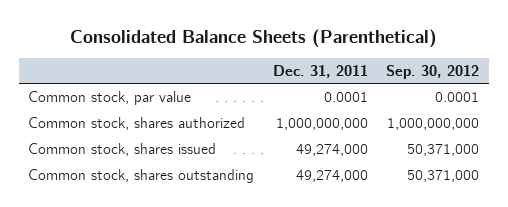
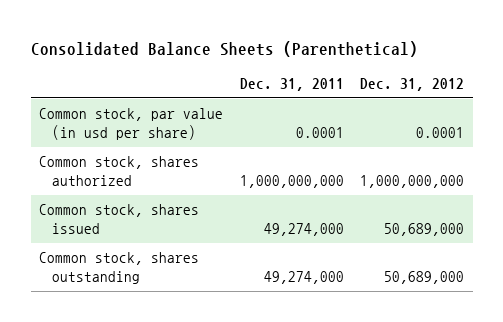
[386,64,480,79] Sep. 30, 2012 -> none
none -> [360,77,465,91] Dec. 31, 2012
[28,91,192,106] Common stock, par value -> [39,108,224,141] Common stock, par value (in usd per share)

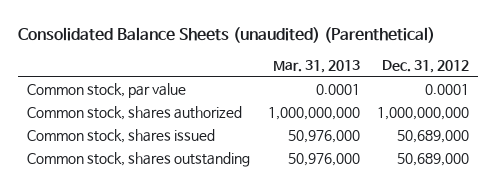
[30,40,418,57] Consolidated Balance Sheets (Parenthetical) -> [18,26,436,43] Consolidated Balance Sheets (unaudited) (Parenthetical)
[239,77,344,91] Dec. 31, 2011 -> none
none -> [272,60,360,74] Mar. 31, 2013
[39,108,224,141] Common stock, par value (in usd per share) -> [26,83,186,99] Common stock, par value

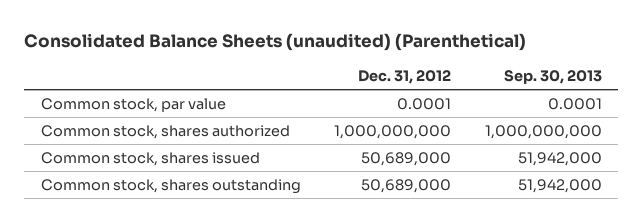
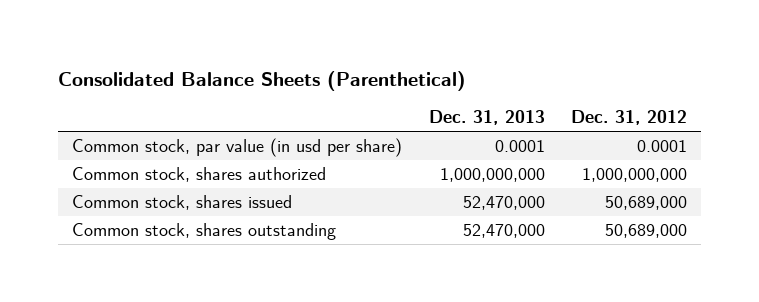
[24,33,527,52] Consolidated Balance Sheets (unaudited) (Parenthetical) -> [58,70,467,91] Consolidated Balance Sheets (Parenthetical)
[503,69,602,84] Sep. 30, 2013 -> none
none -> [428,110,545,126] Dec. 31, 2013
[41,98,227,113] Common stock, par value -> [71,138,402,158] Common stock, par value (in usd per share)

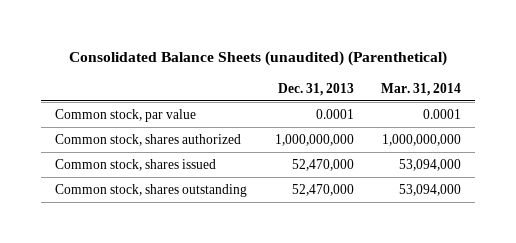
[58,70,467,91] Consolidated Balance Sheets (Parenthetical) -> [69,51,448,67] Consolidated Balance Sheets (unaudited) (Parenthetical)
[571,110,688,126] Dec. 31, 2012 -> none
none -> [381,82,462,96] Mar. 31, 2014
[71,138,402,158] Common stock, par value (in usd per share) -> [54,108,196,122] Common stock, par value

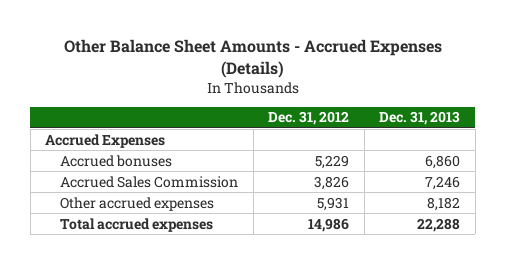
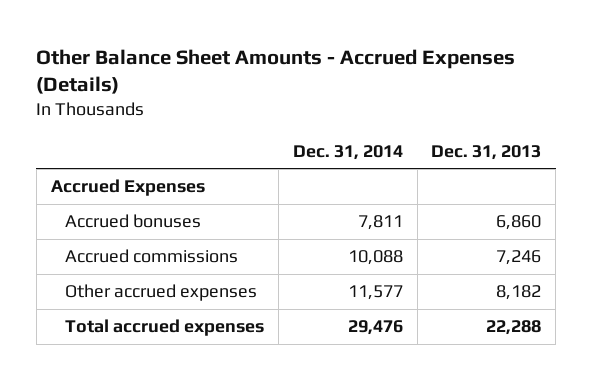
[268,111,350,126] Dec. 31, 2012 -> none
none -> [292,144,403,160] Dec. 31, 2014
[60,175,239,188] Accrued Sales Commission -> [65,249,239,264] Accrued commissions

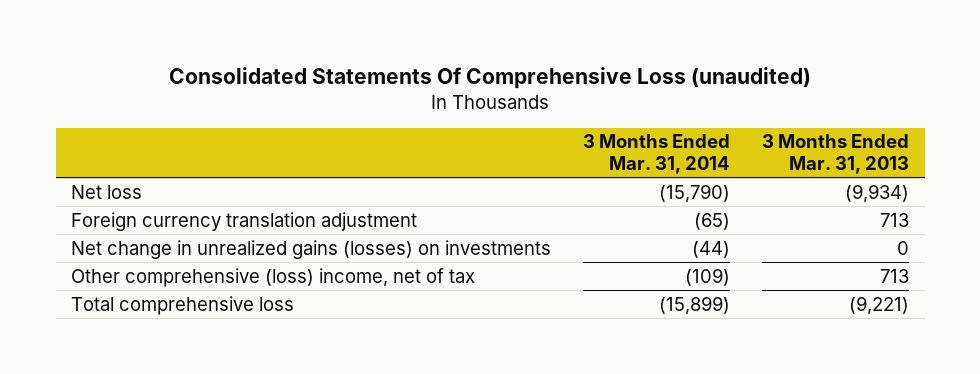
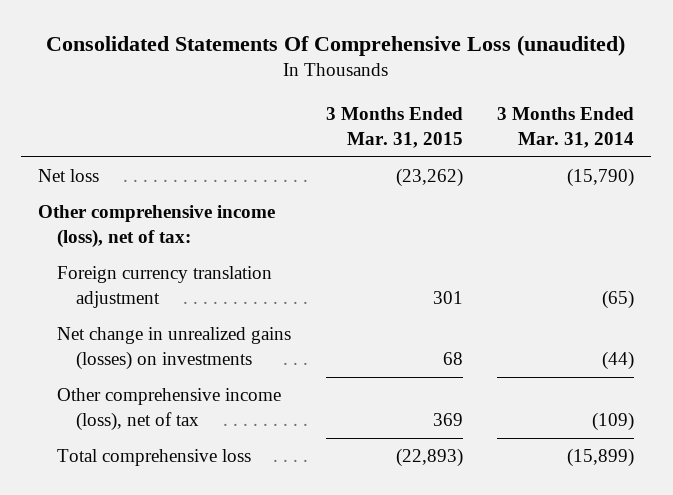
[761,134,909,175] 3 Months Ended Mar. 31, 2013 -> none
none -> [325,106,463,148] 3 Months Ended Mar. 31, 2015
none -> [38,205,276,249] Other comprehensive income (loss), net of tax:
[71,267,476,287] Other comprehensive (loss) income, net of tax -> [56,388,281,432] Other comprehensive income (loss), net of tax

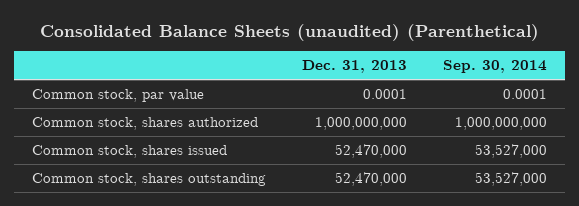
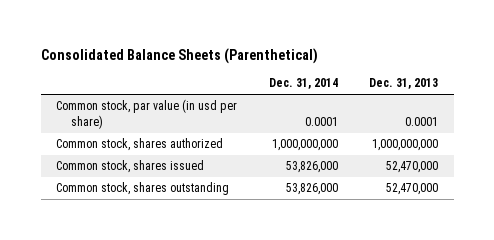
[39,23,539,41] Consolidated Balance Sheets (unaudited) (Parenthetical) -> [40,47,318,64] Consolidated Balance Sheets (Parenthetical)
[442,60,547,74] Sep. 30, 2014 -> none
none -> [268,78,338,90] Dec. 31, 2014
[32,88,205,102] Common stock, par value -> [56,99,238,130] Common stock, par value (in usd per share)

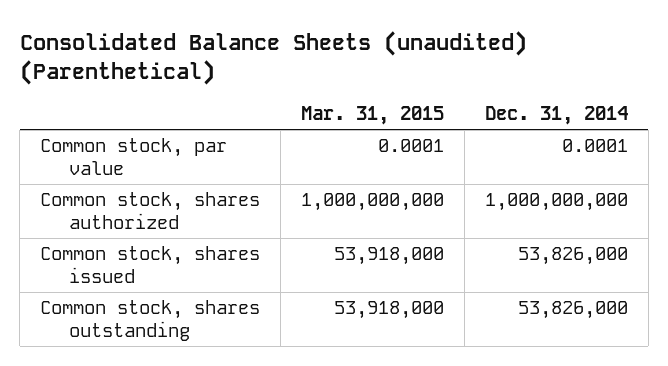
[40,47,318,64] Consolidated Balance Sheets (Parenthetical) -> [19,30,527,86] Consolidated Balance Sheets (unaudited) (Parenthetical)
[368,78,438,90] Dec. 31, 2013 -> none
none -> [301,106,445,126] Mar. 31, 2015
[56,99,238,130] Common stock, par value (in usd per share) -> [40,138,228,176] Common stock, par value

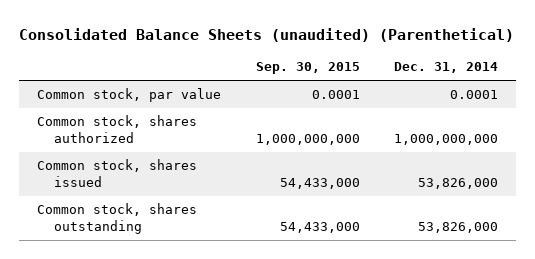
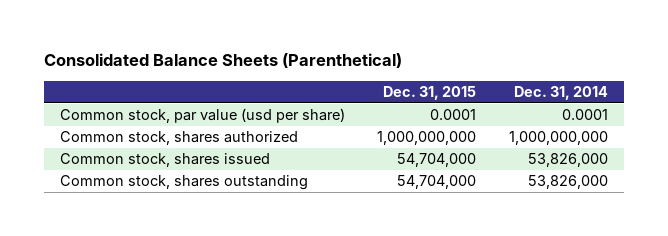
[19,27,515,42] Consolidated Balance Sheets (unaudited) (Parenthetical) -> [43,53,402,69] Consolidated Balance Sheets (Parenthetical)
[255,62,360,75] Sep. 30, 2015 -> none
none -> [383,86,477,101] Dec. 31, 2015
[36,88,221,103] Common stock, par value -> [59,108,345,124] Common stock, par value (usd per share)

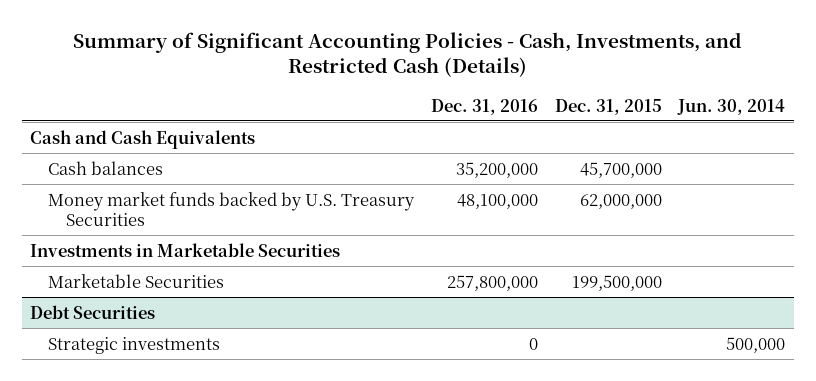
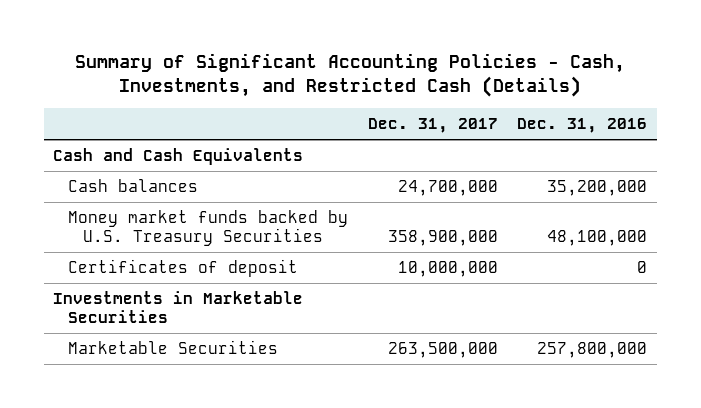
[554,98,662,115] Dec. 31, 2015 -> none
[677,98,786,115] Jun. 30, 2014 -> none
none -> [367,118,498,134] Dec. 31, 2017
none -> [68,258,299,277] Certificates of deposit
[30,304,156,319] Debt Securities -> none
[47,336,220,354] Strategic investments -> none

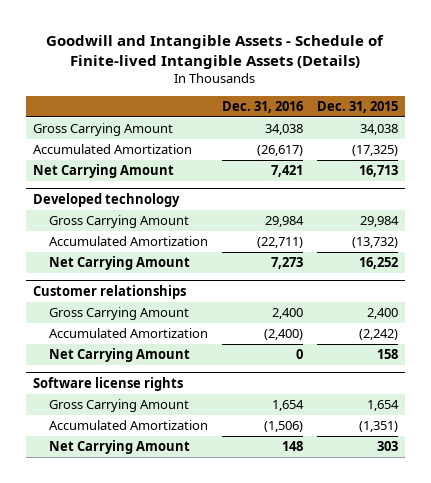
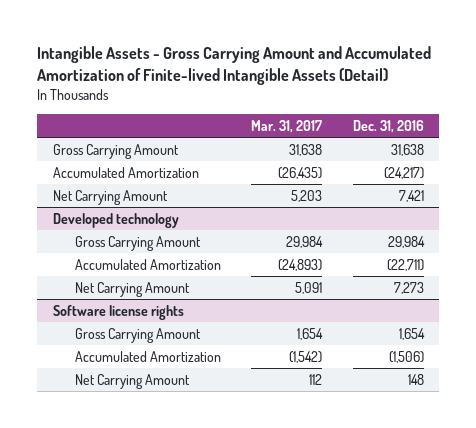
[46,34,385,69] Goodwill and Intangible Assets - Schedule of Finite-lived Intangible Assets (Details) -> [37,46,432,86] Intangible Assets - Gross Carrying Amount and Accumulated Amortization of Finite-lived Intangible Assets (Detail)
[317,100,399,113] Dec. 31, 2015 -> none
none -> [251,119,323,133] Mar. 31, 2017
[264,124,303,136] 34,038 -> [390,143,424,156] 31,638
[256,145,303,157] (26,617) -> [383,166,424,179] (24,217)
[32,284,186,299] Customer relationships -> none
[48,307,189,321] Gross Carrying Amount -> none
[48,328,208,339] Accumulated Amortization -> none
[48,348,190,363] Net Carrying Amount -> none

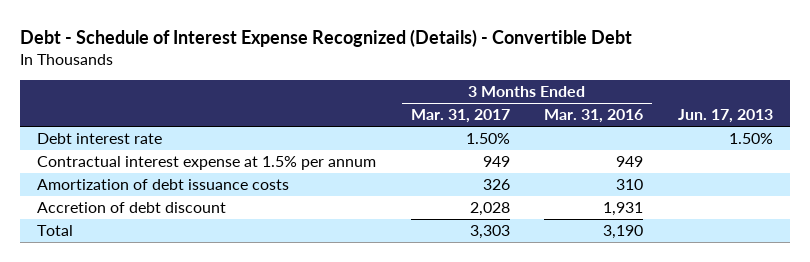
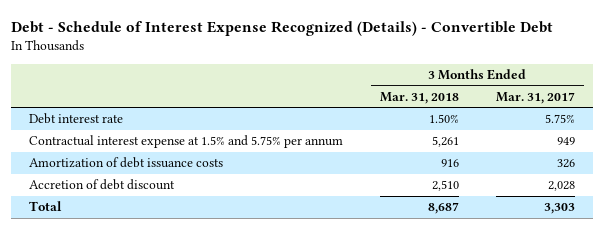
[544,109,644,124] Mar. 31, 2016 -> none
[678,109,774,124] Jun. 17, 2013 -> none
none -> [379,91,459,104] Mar. 31, 2018
[465,133,510,145] 1.50% -> [544,114,575,124] 5.75%
[37,156,377,171] Contractual interest expense at 1.5% per annum -> [29,135,344,149] Contractual interest expense at 1.5% and 5.75% per annum

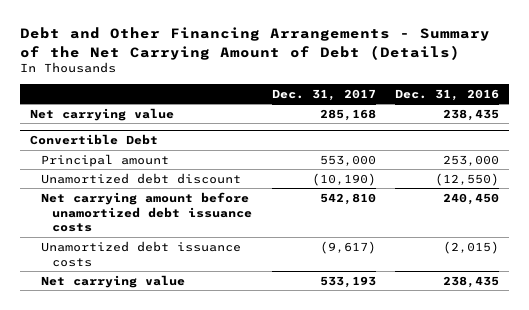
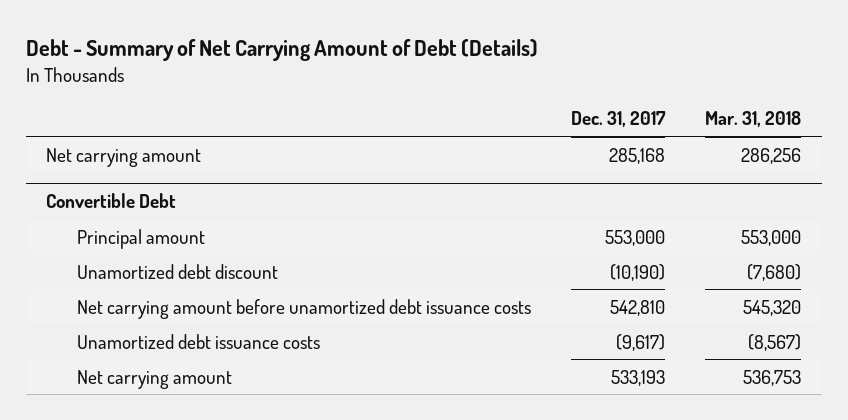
[20,27,491,60] Debt and Other Financing Arrangements - Summary of the Net Carrying Amount of Debt (Details) -> [26,38,539,61] Debt - Summary of Net Carrying Amount of Debt (Details)
[395,88,500,101] Dec. 31, 2016 -> none
none -> [705,111,802,128] Mar. 31, 2018
[30,107,175,121] Net carrying value -> [46,147,202,167] Net carrying amount
[40,274,185,288] Net carrying value -> [76,369,232,389] Net carrying amount

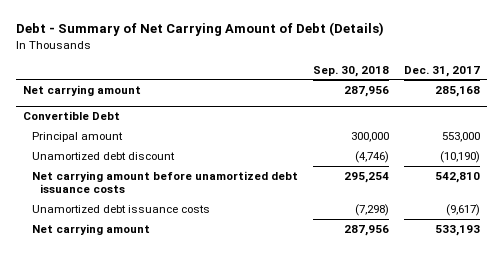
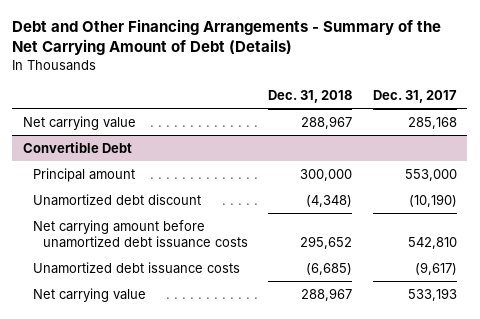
[15,22,384,37] Debt - Summary of Net Carrying Amount of Debt (Details) -> [12,19,442,56] Debt and Other Financing Arrangements - Summary of the Net Carrying Amount of Debt (Details)
[312,65,389,77] Sep. 30, 2018 -> none
none -> [268,90,353,104] Dec. 31, 2018
[23,84,142,96] Net carrying amount -> [22,115,136,130] Net carrying value
[31,223,150,235] Net carrying amount -> [32,287,146,302] Net carrying value

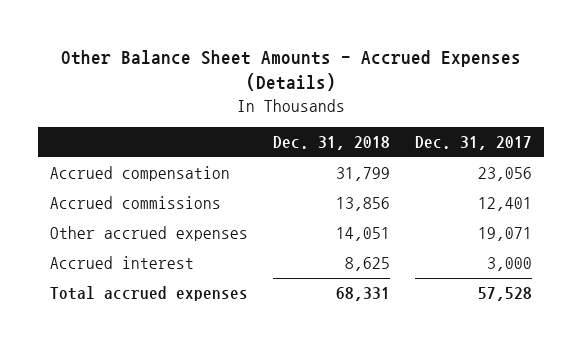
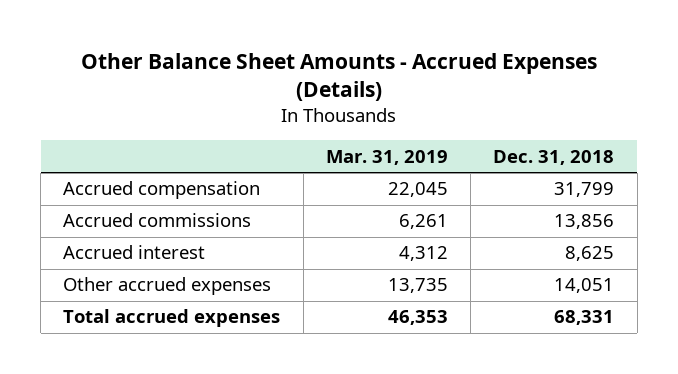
[414,136,532,151] Dec. 31, 2017 -> none
none -> [325,149,448,165] Mar. 31, 2019
[50,226,249,242] Other accrued expenses -> [63,277,272,296] Other accrued expenses

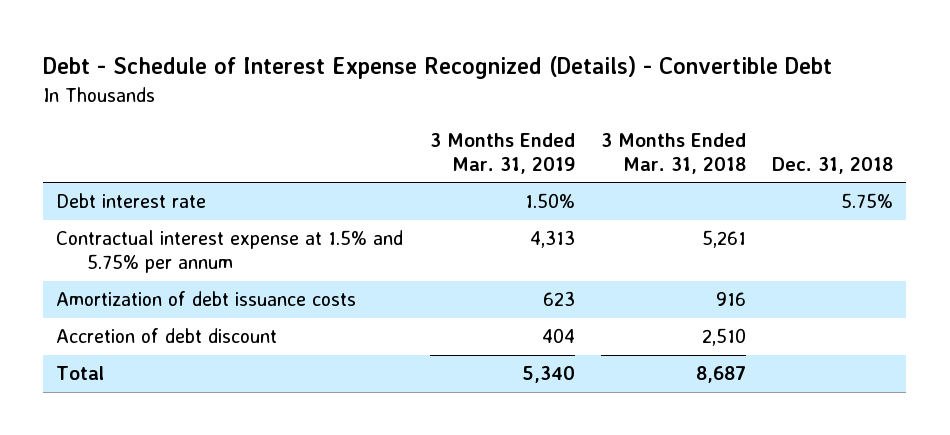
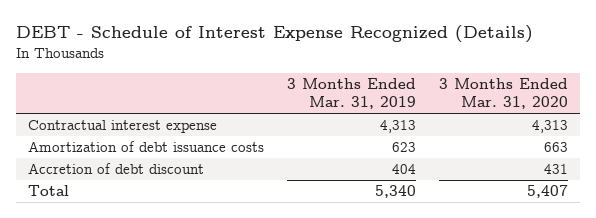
[43,56,833,80] Debt - Schedule of Interest Expense Recognized (Details) - Convertible Debt -> [15,25,533,44] DEBT - Schedule of Interest Expense Recognized (Details)
[600,132,746,174] 3 Months Ended Mar. 31, 2018 -> none
[772,156,894,174] Dec. 31, 2018 -> none
none -> [439,77,569,109] 3 Months Ended Mar. 31, 2020
[56,193,207,209] Debt interest rate -> none
[56,230,404,274] Contractual interest expense at 1.5% and 5.75% per annum -> [27,120,217,134] Contractual interest expense

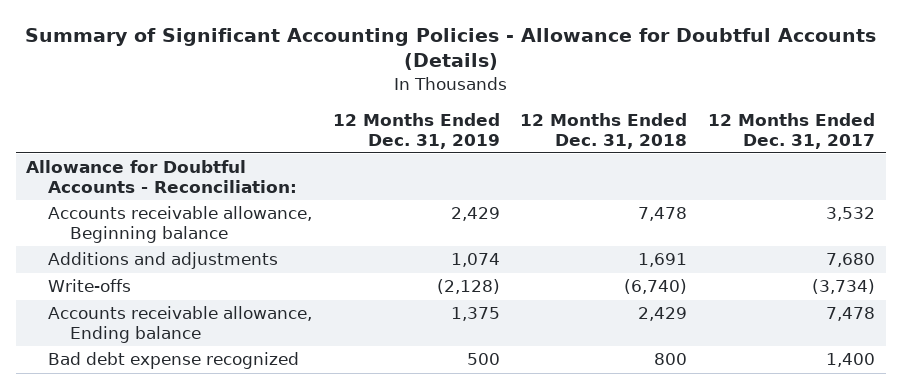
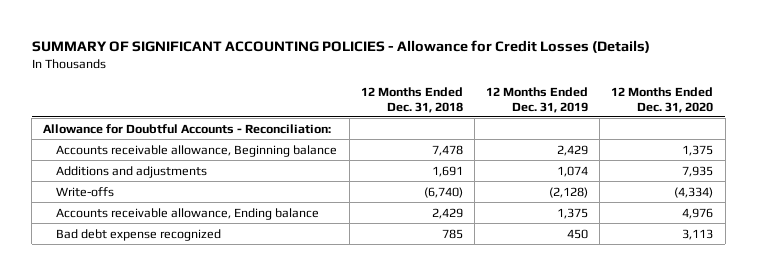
[24,27,876,71] Summary of Significant Accounting Policies - Allowance for Doubtful Accounts (Details) -> [31,40,650,54] SUMMARY OF SIGNIFICANT ACCOUNTING POLICIES - Allowance for Credit Losses (Details)
[708,113,876,149] 12 Months Ended Dec. 31, 2017 -> none
none -> [611,86,714,113] 12 Months Ended Dec. 31, 2020
[466,353,500,366] 500 -> [567,228,589,239] 450
[654,353,688,366] 800 -> [441,228,463,239] 785

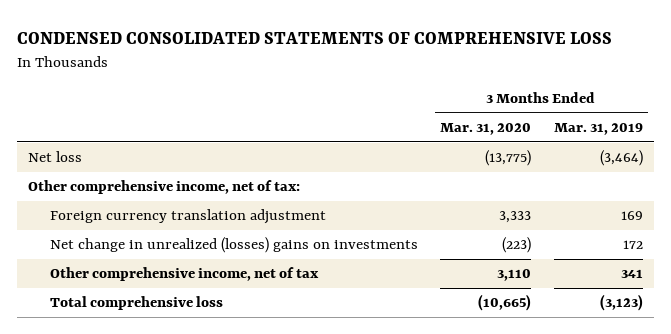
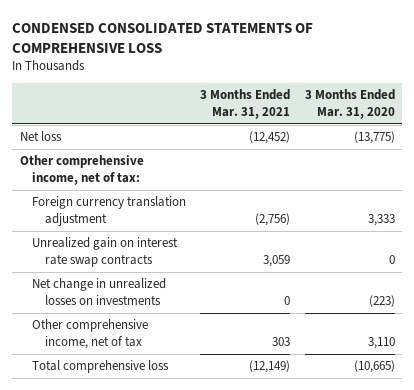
[553,123,643,136] Mar. 31, 2019 -> none
none -> [200,89,291,120] 3 Months Ended Mar. 31, 2021
none -> [32,237,179,267] Unrealized gain on interest rate swap contracts
[50,237,419,254] Net change in unrealized (losses) gains on investments -> [32,278,167,305] Net change in unrealized losses on investments

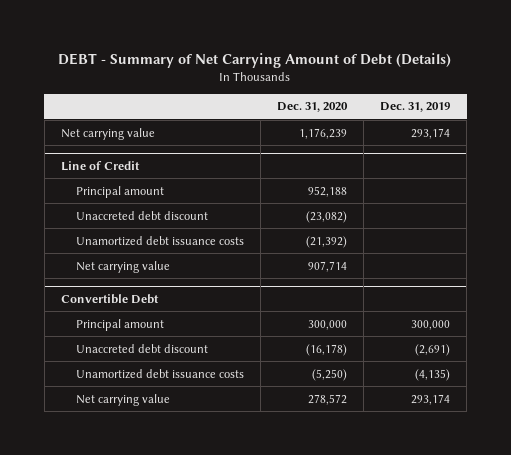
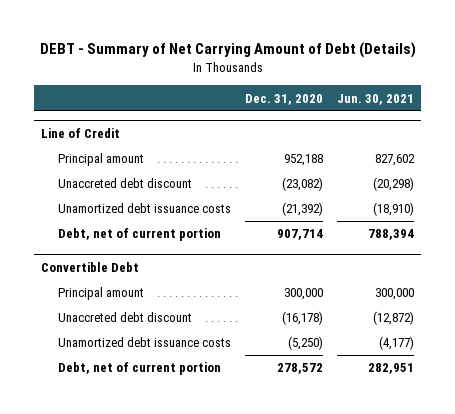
[380,102,451,113] Dec. 31, 2019 -> none
none -> [337,93,415,105] Jun. 30, 2021
[60,127,155,140] Net carrying value -> none
[75,260,170,273] Net carrying value -> [57,228,221,242] Debt, net of current portion
[75,393,170,406] Net carrying value -> [57,362,221,376] Debt, net of current portion

